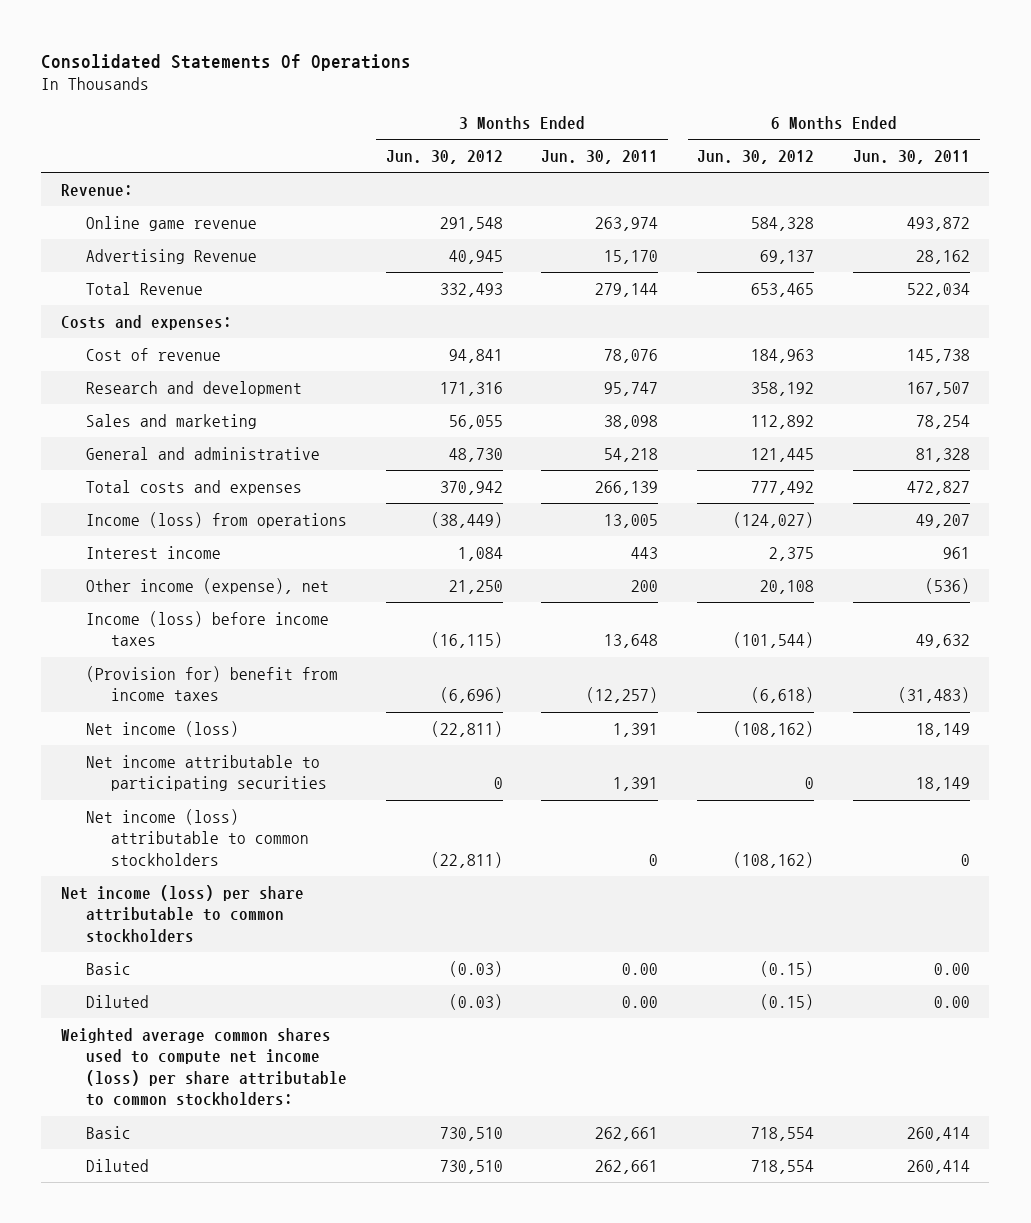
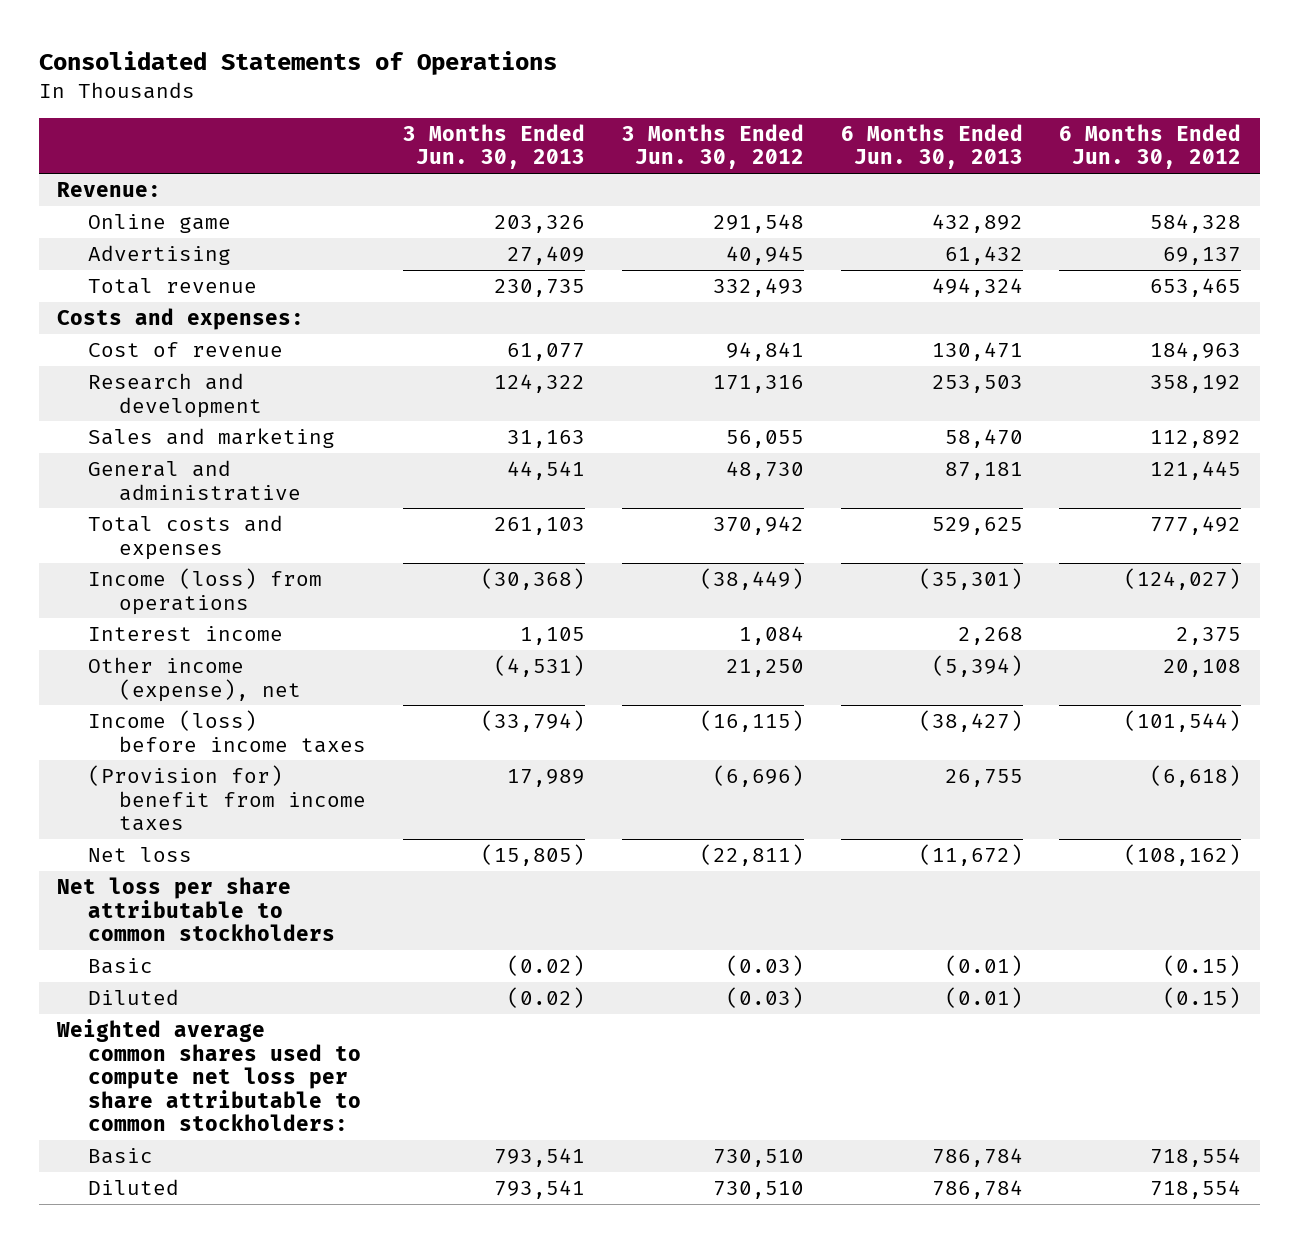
[41,53,412,71] Consolidated Statements Of Operations -> [38,51,557,76] Consolidated Statements of Operations
[541,149,659,164] Jun. 30, 2011 -> none
[853,149,971,164] Jun. 30, 2011 -> none
none -> [403,123,586,170] 3 Months Ended Jun. 30, 2013
none -> [840,123,1023,170] 6 Months Ended Jun. 30, 2013
[85,215,257,231] Online game revenue -> [88,213,232,233] Online game
[85,248,257,264] Advertising Revenue -> [88,244,232,265] Advertising
[85,281,203,295] Total Revenue -> [88,277,258,294] Total revenue
[85,754,327,792] Net income attributable to participating securities -> none
[85,808,309,866] Net income (loss) attributable to common stockholders -> none
[85,720,239,737] Net income (loss) -> [88,846,193,862] Net loss
[60,884,304,943] Net income (loss) per share attributable to common stockholders -> [57,876,336,942] Net loss per share attributable to common stockholders
[60,1027,347,1107] Weighted average common shares used to compute net income (loss) per share attributable to common stockholders: -> [56,1018,362,1132] Weighted average common shares used to compute net loss per share attributable to common stockholders:

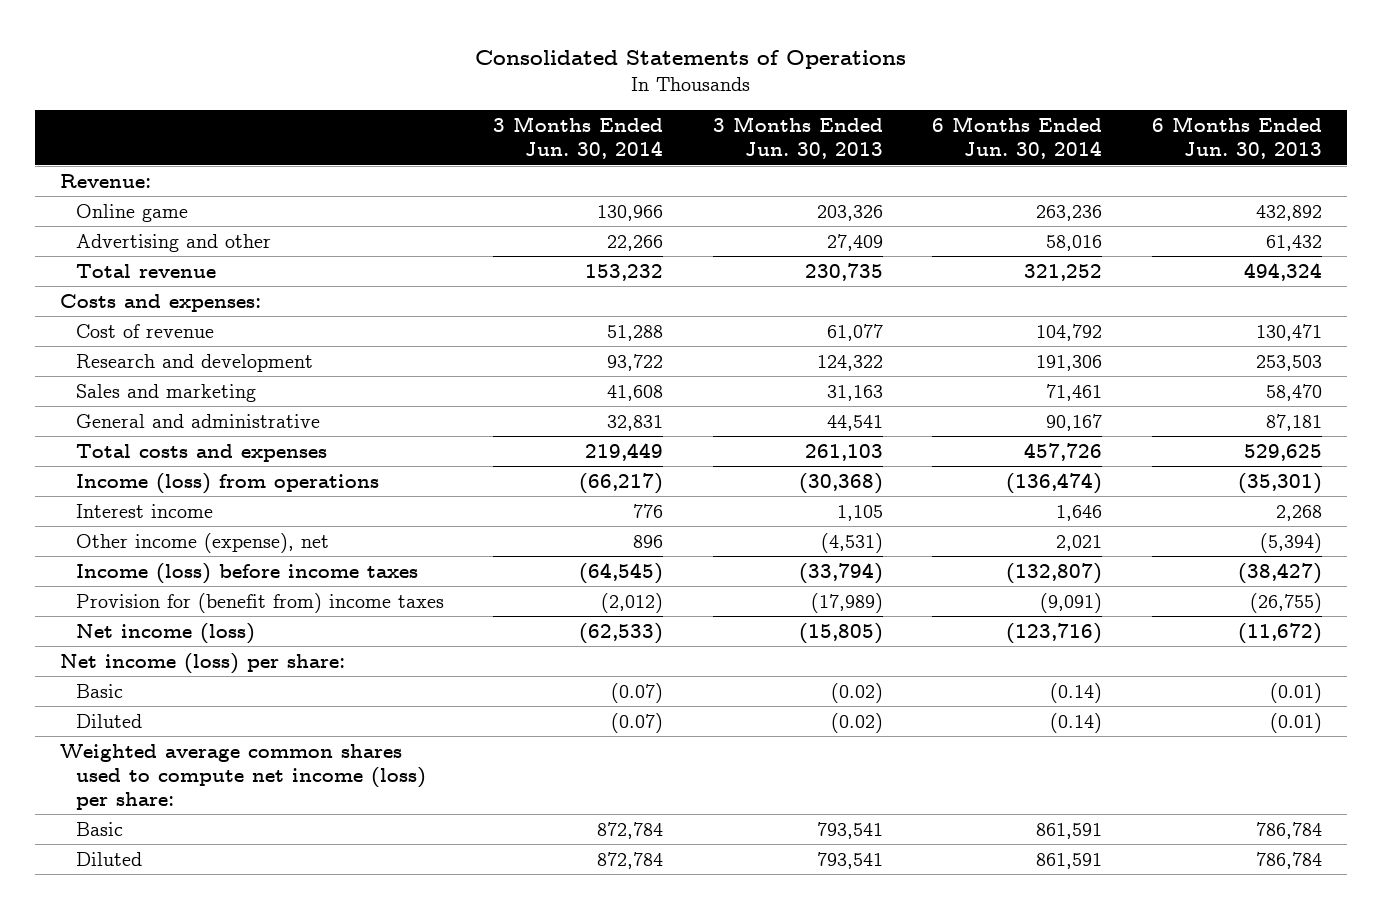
[621,123,804,170] 3 Months Ended Jun. 30, 2012 -> none
[1059,123,1242,170] 6 Months Ended Jun. 30, 2012 -> none
none -> [493,116,664,160] 3 Months Ended Jun. 30, 2014
none -> [932,116,1103,160] 6 Months Ended Jun. 30, 2014
[88,244,232,265] Advertising -> [75,233,271,252] Advertising and other
[88,764,367,832] (Provision for) benefit from income taxes -> [75,592,444,613] Provision for (benefit from) income taxes
[507,768,586,787] 17,989 -> [810,592,883,613] (17,989)
[944,768,1023,787] 26,755 -> [1249,592,1322,613] (26,755)
[88,846,193,862] Net loss -> [75,622,255,644] Net income (loss)
[57,876,336,942] Net loss per share attributable to common stockholders -> [60,652,346,674] Net income (loss) per share:
[56,1018,362,1132] Weighted average common shares used to compute net loss per share attributable to common stockholders: -> [60,743,426,810] Weighted average common shares used to compute net income (loss) per share:

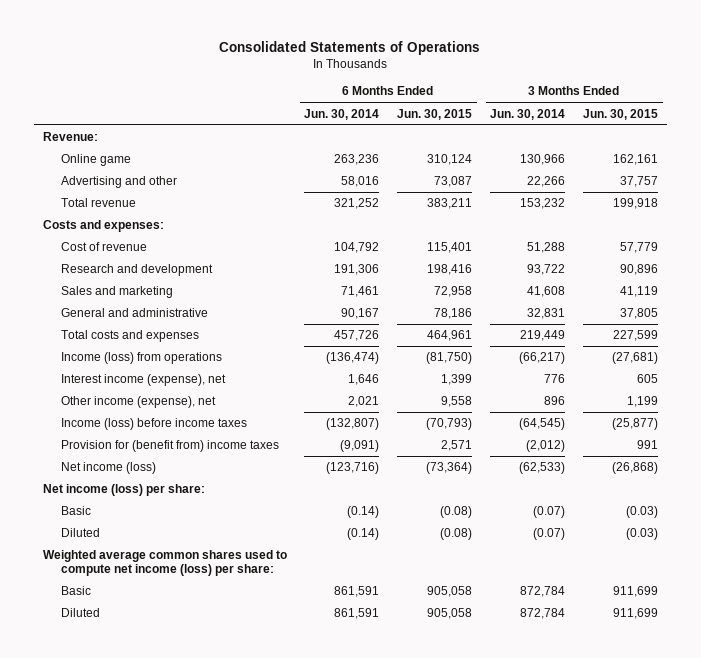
[712,116,883,160] 3 Months Ended Jun. 30, 2013 -> none
[1151,116,1322,160] 6 Months Ended Jun. 30, 2013 -> none
none -> [397,108,473,120] Jun. 30, 2015
none -> [583,108,659,120] Jun. 30, 2015
[75,503,213,518] Interest income -> [61,374,227,387] Interest income (expense), net

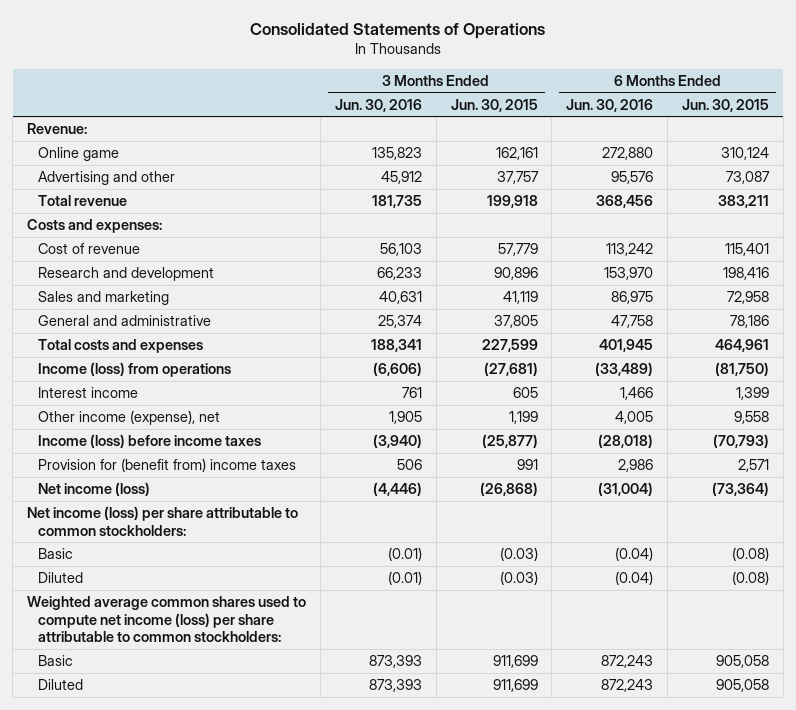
[304,108,380,120] Jun. 30, 2014 -> none
[490,108,566,120] Jun. 30, 2014 -> none
none -> [334,98,422,112] Jun. 30, 2016
none -> [566,98,654,112] Jun. 30, 2016
[61,374,227,387] Interest income (expense), net -> [38,387,139,399] Interest income
[42,484,205,497] Net income (loss) per share: -> [27,506,299,536] Net income (loss) per share attributable to common stockholders:
[42,550,287,577] Weighted average common shares used to compute net income (loss) per share: -> [27,596,307,642] Weighted average common shares used to compute net income (loss) per share attributable to common stockholders:

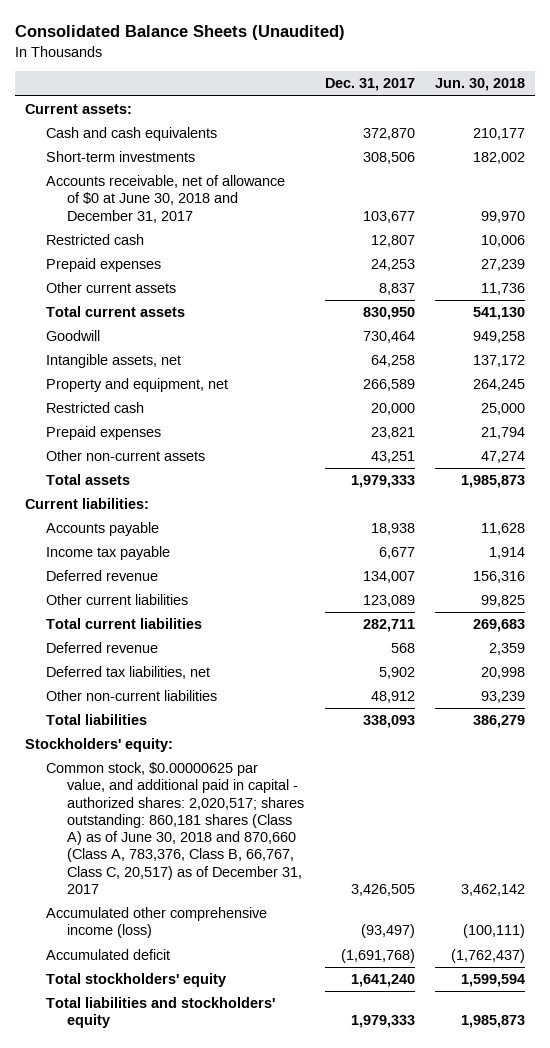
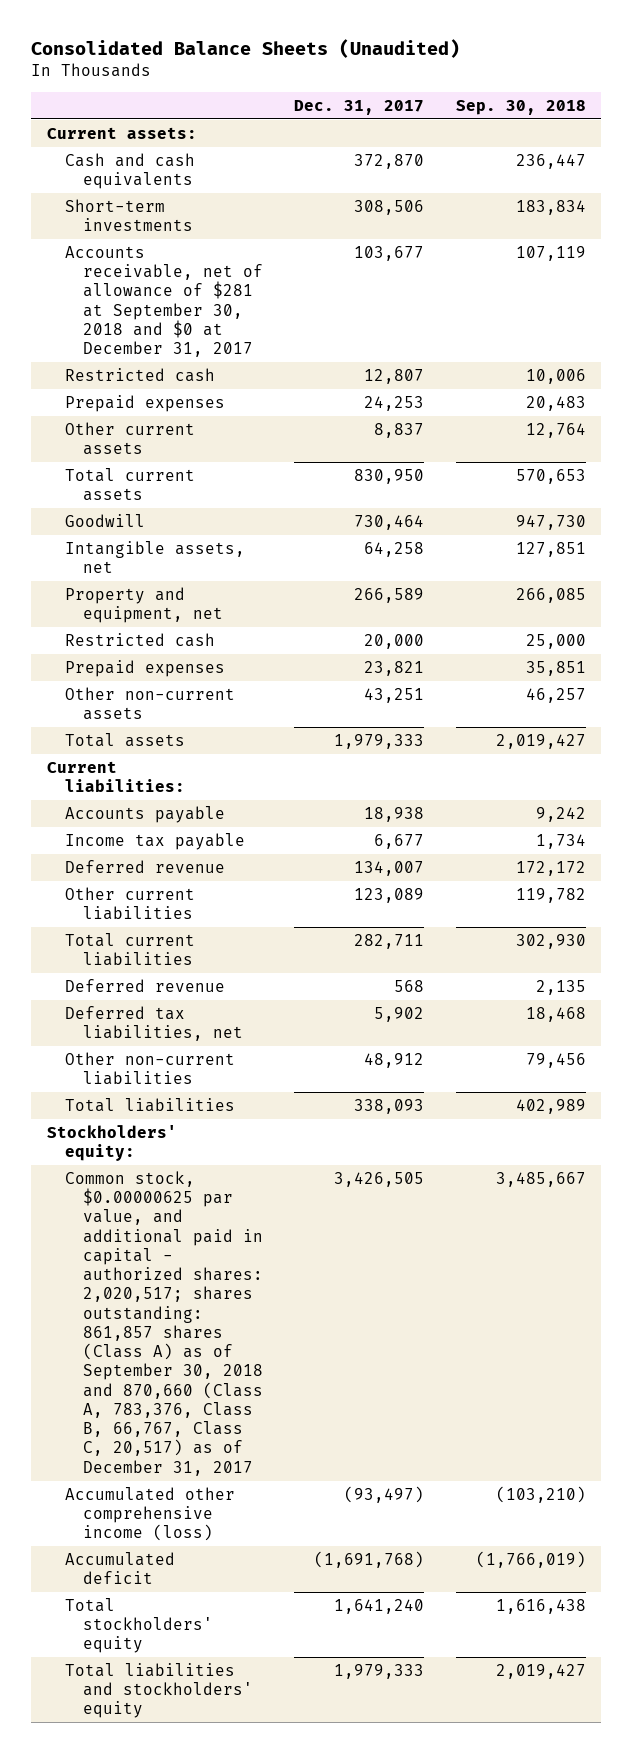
[435,78,526,92] Jun. 30, 2018 -> none
none -> [455,99,586,115] Sep. 30, 2018
[45,175,285,223] Accounts receivable, net of allowance of $0 at June 30, 2018 and December 31, 2017 -> [64,245,264,358] Accounts receivable, net of allowance of $281 at September 30, 2018 and $0 at December 31, 2017
[45,762,304,894] Common stock, $0.00000625 par value, and additional paid in capital - authorized shares: 2,020,517; shares outstanding: 860,181 shares (Class A) as of June 30, 2018 and 870,660 (Class A, 783,376, Class B, 66,767, Class C, 20,517) as of December 31, 2017 -> [64,1170,264,1476] Common stock, $0.00000625 par value, and additional paid in capital - authorized shares: 2,020,517; shares outstanding: 861,857 shares (Class A) as of September 30, 2018 and 870,660 (Class A, 783,376, Class B, 66,767, Class C, 20,517) as of December 31, 2017

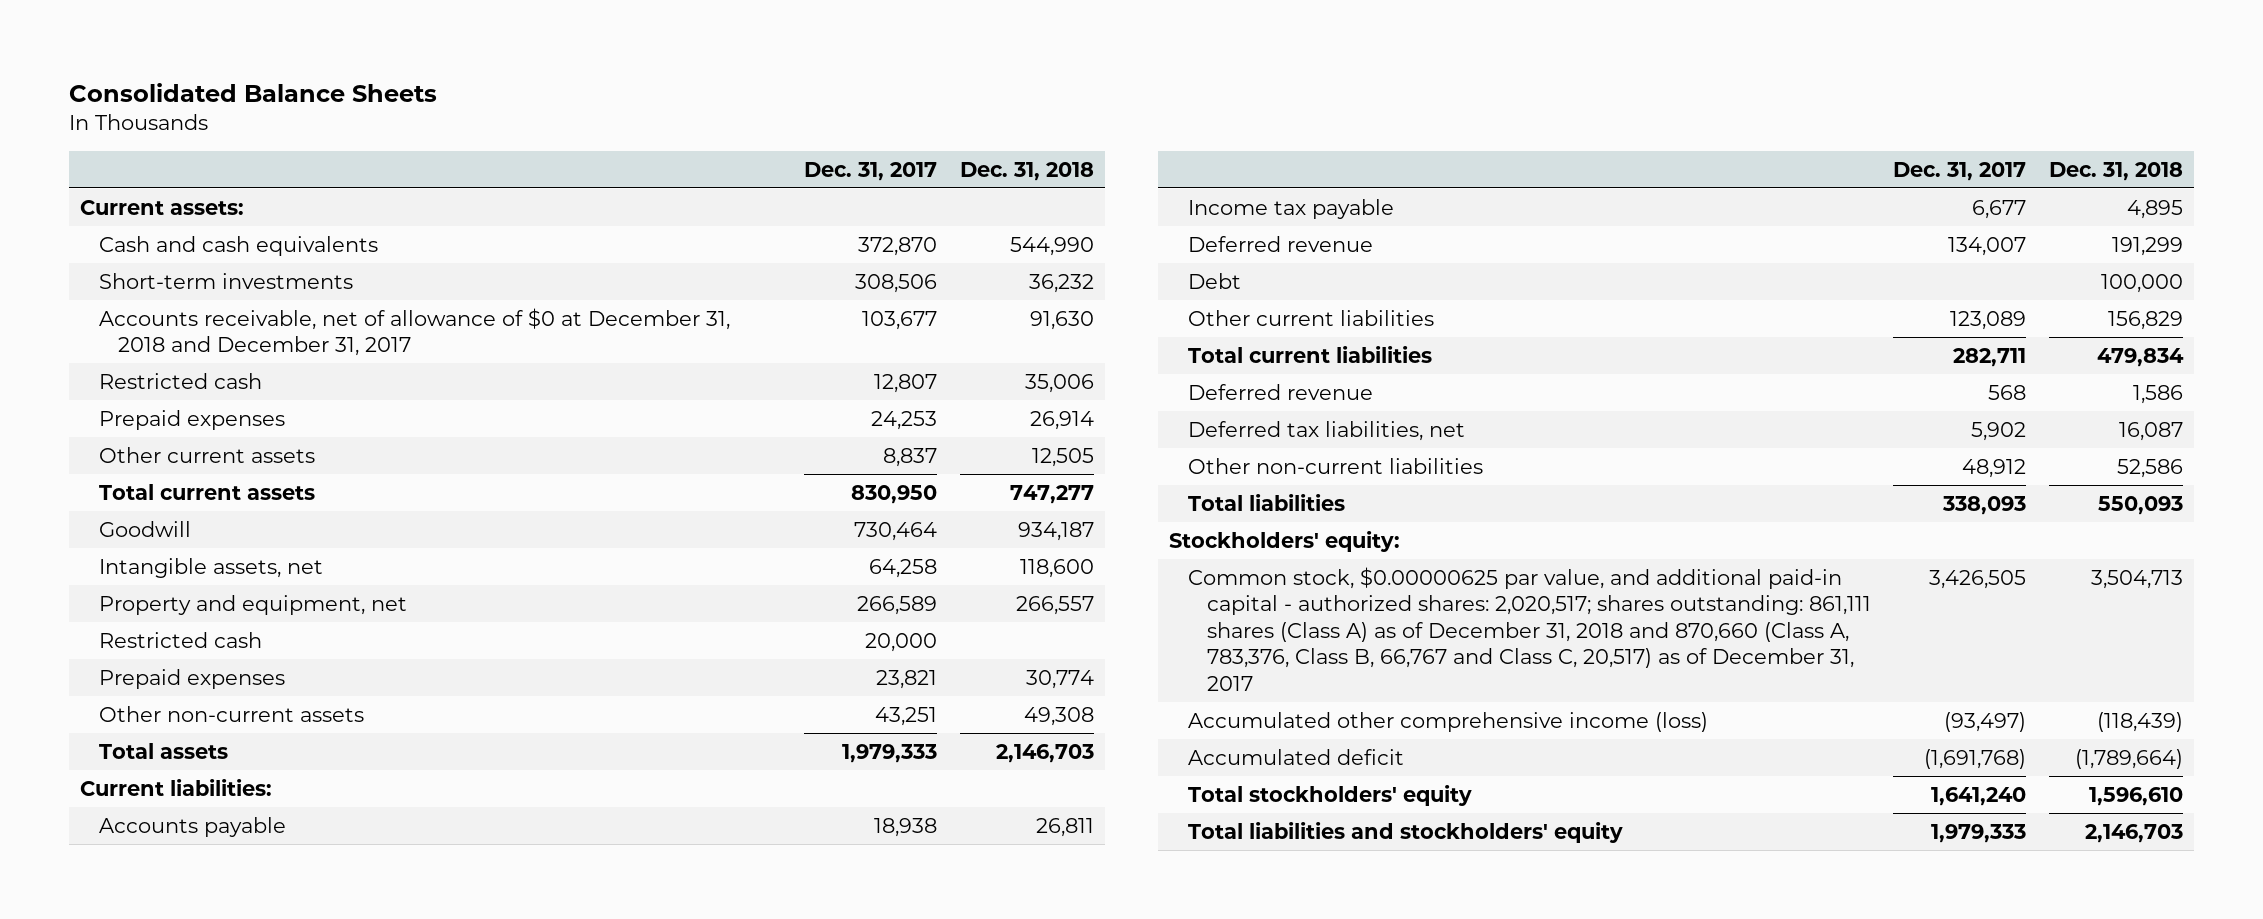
[31,39,461,59] Consolidated Balance Sheets (Unaudited) -> [69,82,438,102] Consolidated Balance Sheets
[455,99,586,115] Sep. 30, 2018 -> none
none -> [960,161,1095,181] Dec. 31, 2018
[64,245,264,358] Accounts receivable, net of allowance of $281 at September 30, 2018 and $0 at December 31, 2017 -> [99,307,731,357] Accounts receivable, net of allowance of $0 at December 31, 2018 and December 31, 2017
none -> [1187,272,1241,289] Debt
[64,1170,264,1476] Common stock, $0.00000625 par value, and additional paid in capital - authorized shares: 2,020,517; shares outstanding: 861,857 shares (Class A) as of September 30, 2018 and 870,660 (Class A, 783,376, Class B, 66,767, Class C, 20,517) as of December 31, 2017 -> [1187,566,1871,691] Common stock, $0.00000625 par value, and additional paid-in capital - authorized shares: 2,020,517; shares outstanding: 861,111 shares (Class A) as of December 31, 2018 and 870,660 (Class A, 783,376, Class B, 66,767 and Class C, 20,517) as of December 31, 2017

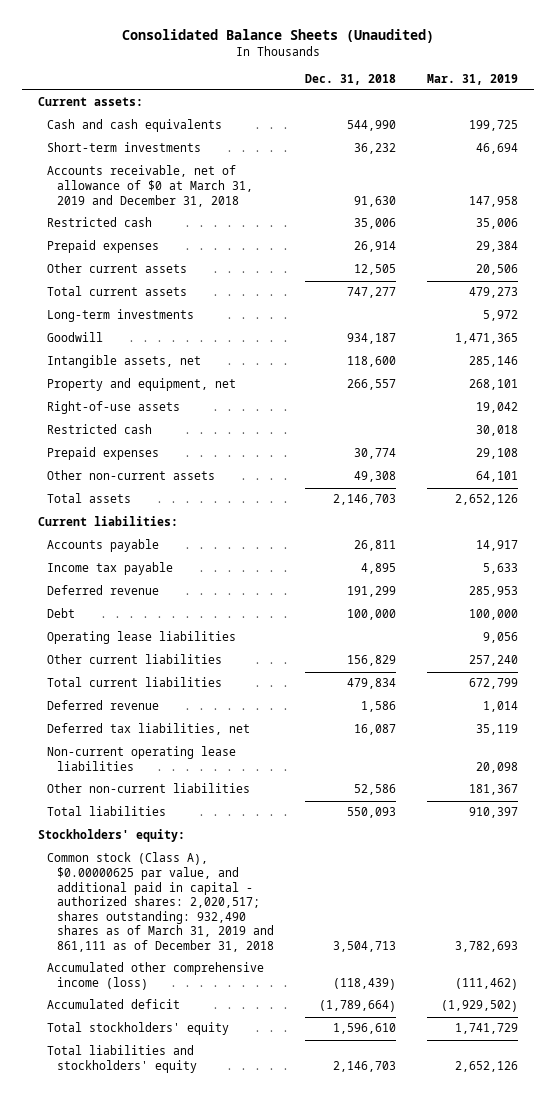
[69,82,438,102] Consolidated Balance Sheets -> [121,29,434,44] Consolidated Balance Sheets (Unaudited)
[804,161,938,181] Dec. 31, 2017 -> none
none -> [427,73,519,85] Mar. 31, 2019
[99,307,731,357] Accounts receivable, net of allowance of $0 at December 31, 2018 and December 31, 2017 -> [47,165,253,207] Accounts receivable, net of allowance of $0 at March 31, 2019 and December 31, 2018
none -> [47,309,195,323] Long-term investments
none -> [47,401,181,415] Right-of-use assets
none -> [47,631,237,645] Operating lease liabilities
none -> [47,746,237,772] Non-current operating lease liabilities
[1187,566,1871,691] Common stock, $0.00000625 par value, and additional paid-in capital - authorized shares: 2,020,517; shares outstanding: 861,111 shares (Class A) as of December 31, 2018 and 870,660 (Class A, 783,376, Class B, 66,767 and Class C, 20,517) as of December 31, 2017 -> [47,852,274,952] Common stock (Class A), $0.00000625 par value, and additional paid in capital - authorized shares: 2,020,517; shares outstanding: 932,490 shares as of March 31, 2019 and 861,111 as of December 31, 2018

